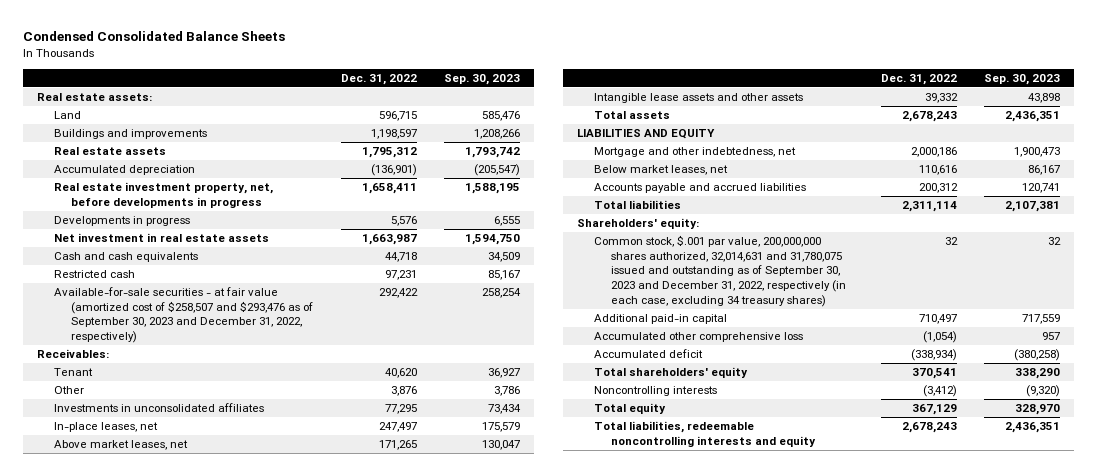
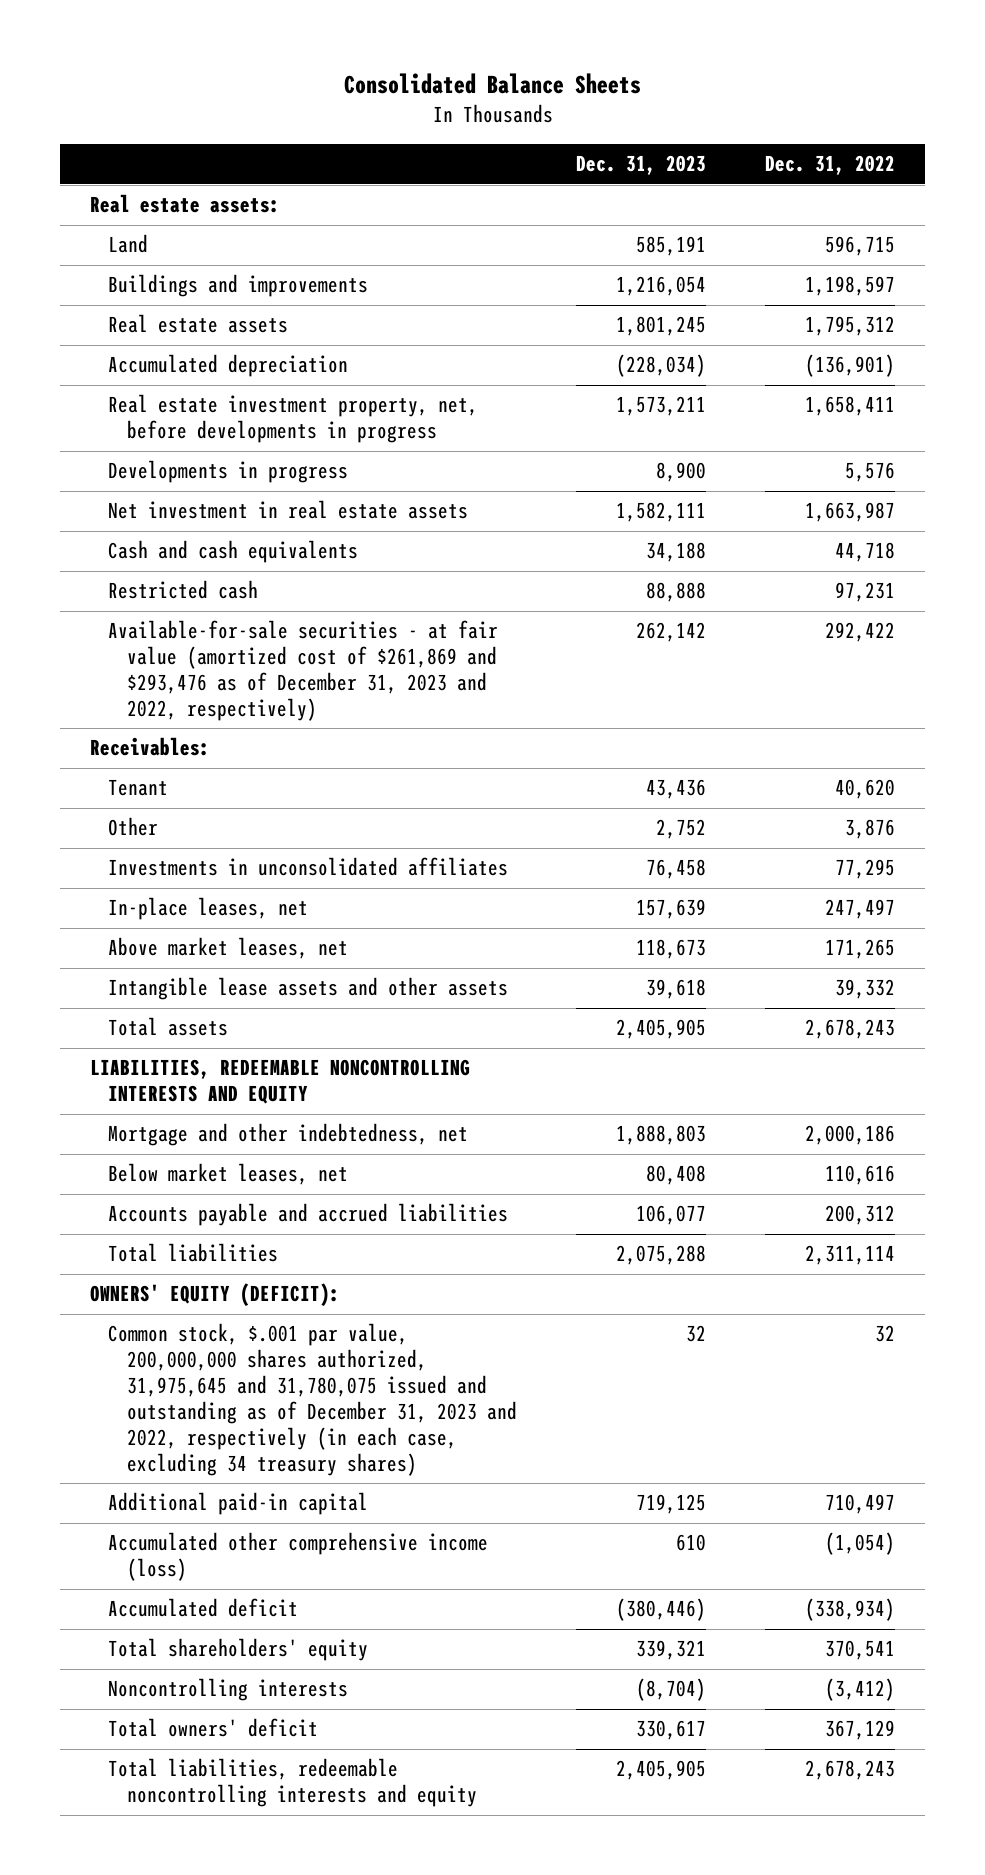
[23,31,286,42] Condensed Consolidated Balance Sheets -> [343,73,641,95] Consolidated Balance Sheets
[444,73,521,85] Sep. 30, 2023 -> none
none -> [576,155,707,176] Dec. 31, 2023
[54,287,314,344] Available-for-sale securities - at fair value (amortized cost of $258,507 and $293,476 as of September 30, 2023 and December 31, 2022, respectively) -> [108,620,499,721] Available-for-sale securities - at fair value (amortized cost of $261,869 and $293,476 as of December 31, 2023 and 2022, respectively)
[576,129,715,140] LIABILITIES AND EQUITY -> [89,1059,470,1105] LIABILITIES, REDEEMABLE NONCONTROLLING INTERESTS AND EQUITY
[576,218,699,230] Shareholders' equity: -> [89,1283,340,1307] OWNERS' EQUITY (DEFICIT):
[593,235,846,307] Common stock, $.001 par value, 200,000,000 shares authorized, 32,014,631 and 31,780,075 issued and outstanding as of September 30, 2023 and December 31, 2022, respectively (in each case, excluding 34 treasury shares) -> [108,1323,517,1476] Common stock, $.001 par value, 200,000,000 shares authorized, 31,975,645 and 31,780,075 issued and outstanding as of December 31, 2023 and 2022, respectively (in each case, excluding 34 treasury shares)
[593,332,803,343] Accumulated other comprehensive loss -> [108,1532,489,1582] Accumulated other comprehensive income (loss)
[593,403,666,415] Total equity -> [108,1718,319,1738] Total owners' deficit

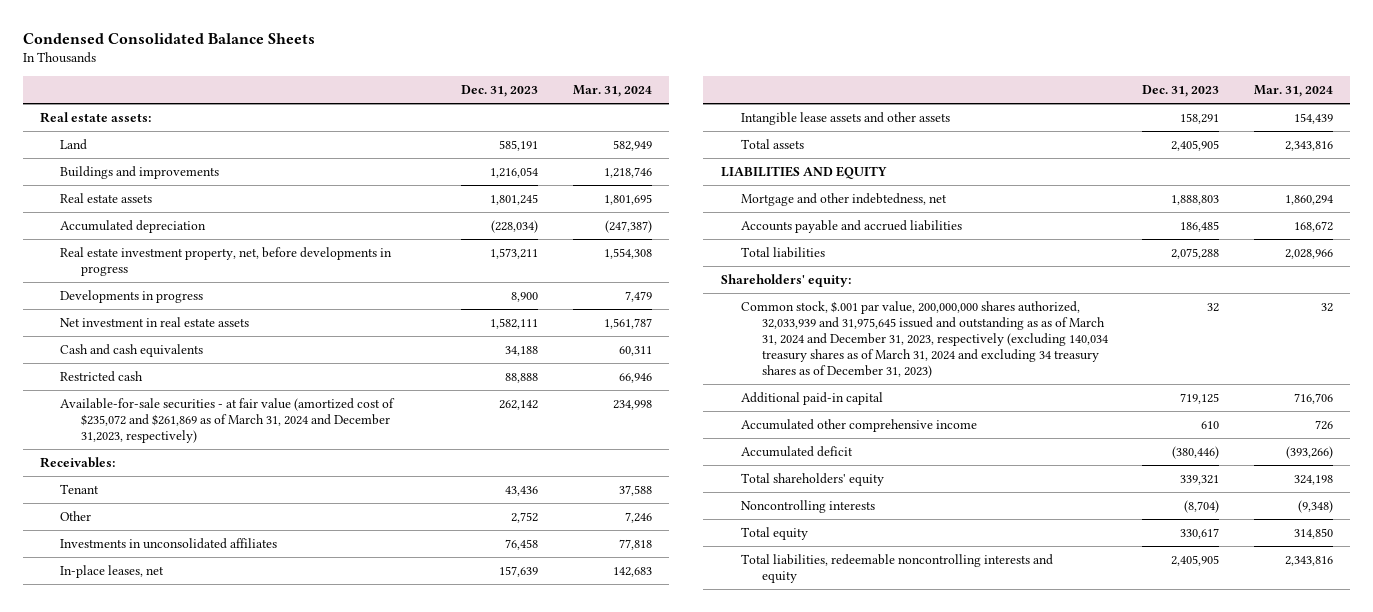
[343,73,641,95] Consolidated Balance Sheets -> [22,32,315,44] Condensed Consolidated Balance Sheets
[765,155,896,176] Dec. 31, 2022 -> none
none -> [572,85,652,98] Mar. 31, 2024
[108,620,499,721] Available-for-sale securities - at fair value (amortized cost of $261,869 and $293,476 as of December 31, 2023 and 2022, respectively) -> [60,397,396,443] Available-for-sale securities - at fair value (amortized cost of $235,072 and $261,869 as of March 31, 2024 and December 31,2023, respectively)
[108,937,349,960] Above market leases, net -> none
[646,979,707,1000] 39,618 -> [1180,112,1220,124] 158,291
[89,1059,470,1105] LIABILITIES, REDEEMABLE NONCONTROLLING INTERESTS AND EQUITY -> [720,165,887,179] LIABILITIES AND EQUITY
[108,1163,349,1186] Below market leases, net -> none
[636,1205,707,1226] 106,077 -> [1180,220,1220,232] 186,485
[89,1283,340,1307] OWNERS' EQUITY (DEFICIT): -> [720,273,851,287] Shareholders' equity:
[108,1323,517,1476] Common stock, $.001 par value, 200,000,000 shares authorized, 31,975,645 and 31,780,075 issued and outstanding as of December 31, 2023 and 2022, respectively (in each case, excluding 34 treasury shares) -> [741,300,1108,378] Common stock, $.001 par value, 200,000,000 shares authorized, 32,033,939 and 31,975,645 issued and outstanding as as of March 31, 2024 and December 31, 2023, respectively (excluding 140,034 treasury shares as of March 31, 2024 and excluding 34 treasury shares as of December 31, 2023)
[108,1532,489,1582] Accumulated other comprehensive income (loss) -> [741,418,978,432] Accumulated other comprehensive income
[108,1718,319,1738] Total owners' deficit -> [741,526,809,540] Total equity

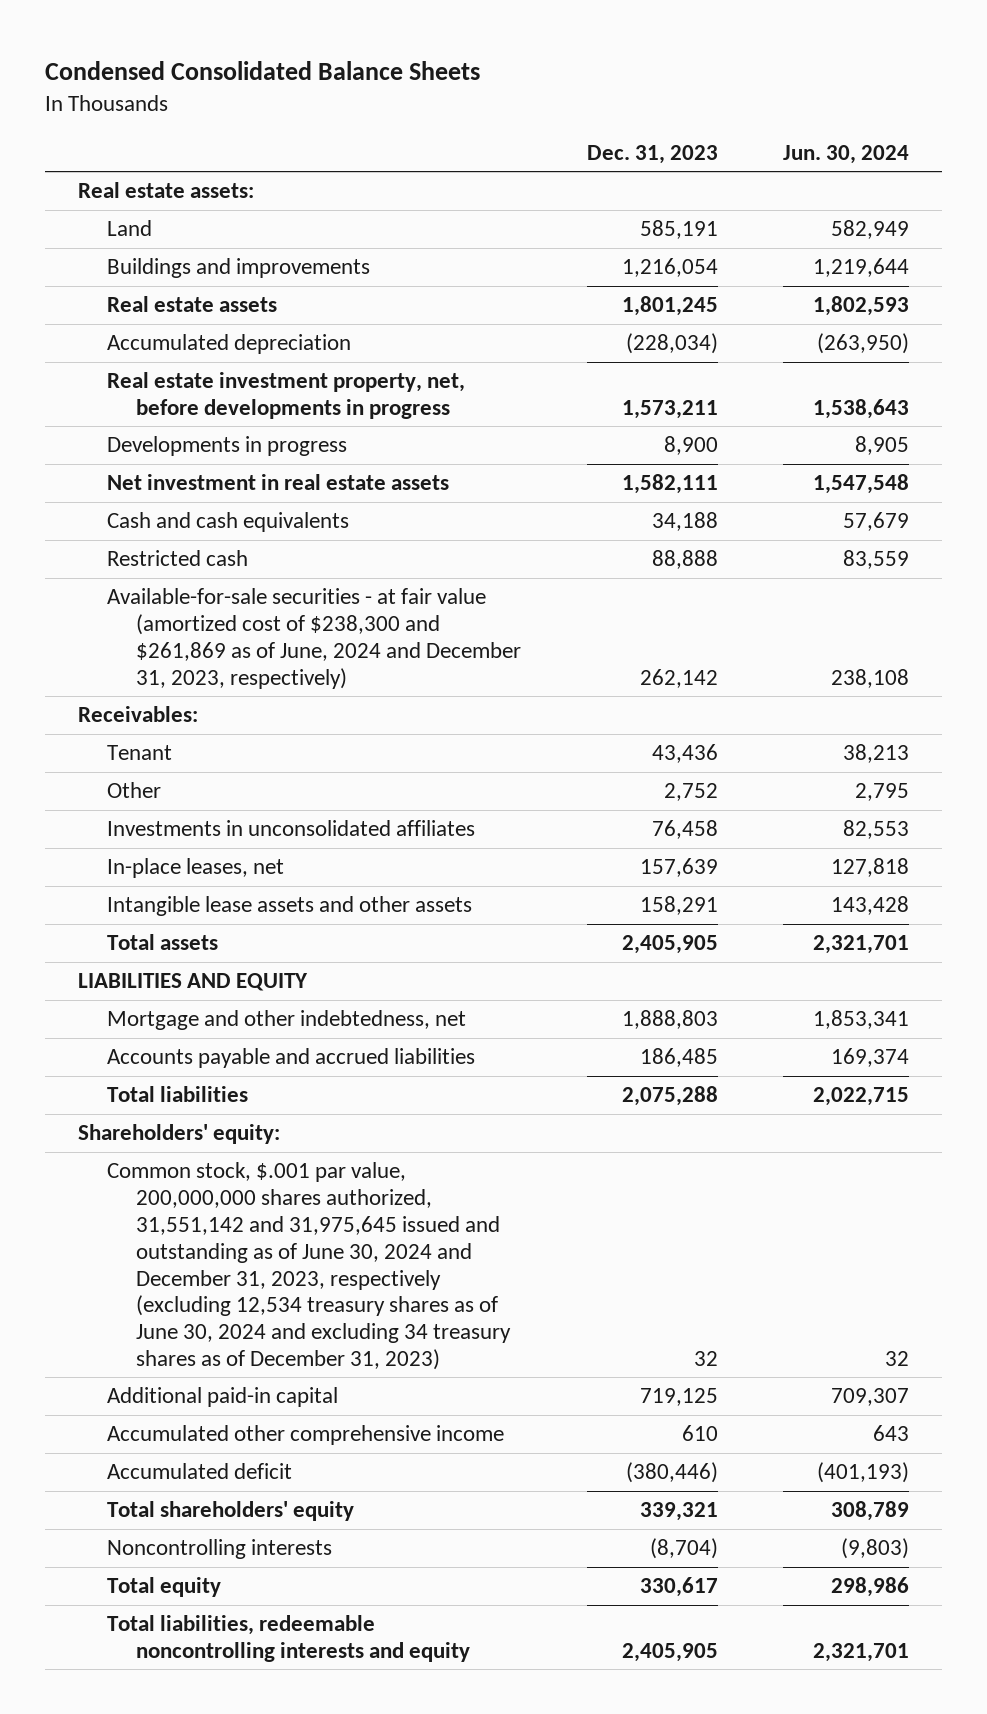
[572,85,652,98] Mar. 31, 2024 -> none
none -> [783,144,910,164] Jun. 30, 2024
[60,397,396,443] Available-for-sale securities - at fair value (amortized cost of $235,072 and $261,869 as of March 31, 2024 and December 31,2023, respectively) -> [106,588,522,689] Available-for-sale securities - at fair value (amortized cost of $238,300 and $261,869 as of June, 2024 and December 31, 2023, respectively)
[741,300,1108,378] Common stock, $.001 par value, 200,000,000 shares authorized, 32,033,939 and 31,975,645 issued and outstanding as as of March 31, 2024 and December 31, 2023, respectively (excluding 140,034 treasury shares as of March 31, 2024 and excluding 34 treasury shares as of December 31, 2023) -> [106,1162,512,1371] Common stock, $.001 par value, 200,000,000 shares authorized, 31,551,142 and 31,975,645 issued and outstanding as of June 30, 2024 and December 31, 2023, respectively (excluding 12,534 treasury shares as of June 30, 2024 and excluding 34 treasury shares as of December 31, 2023)

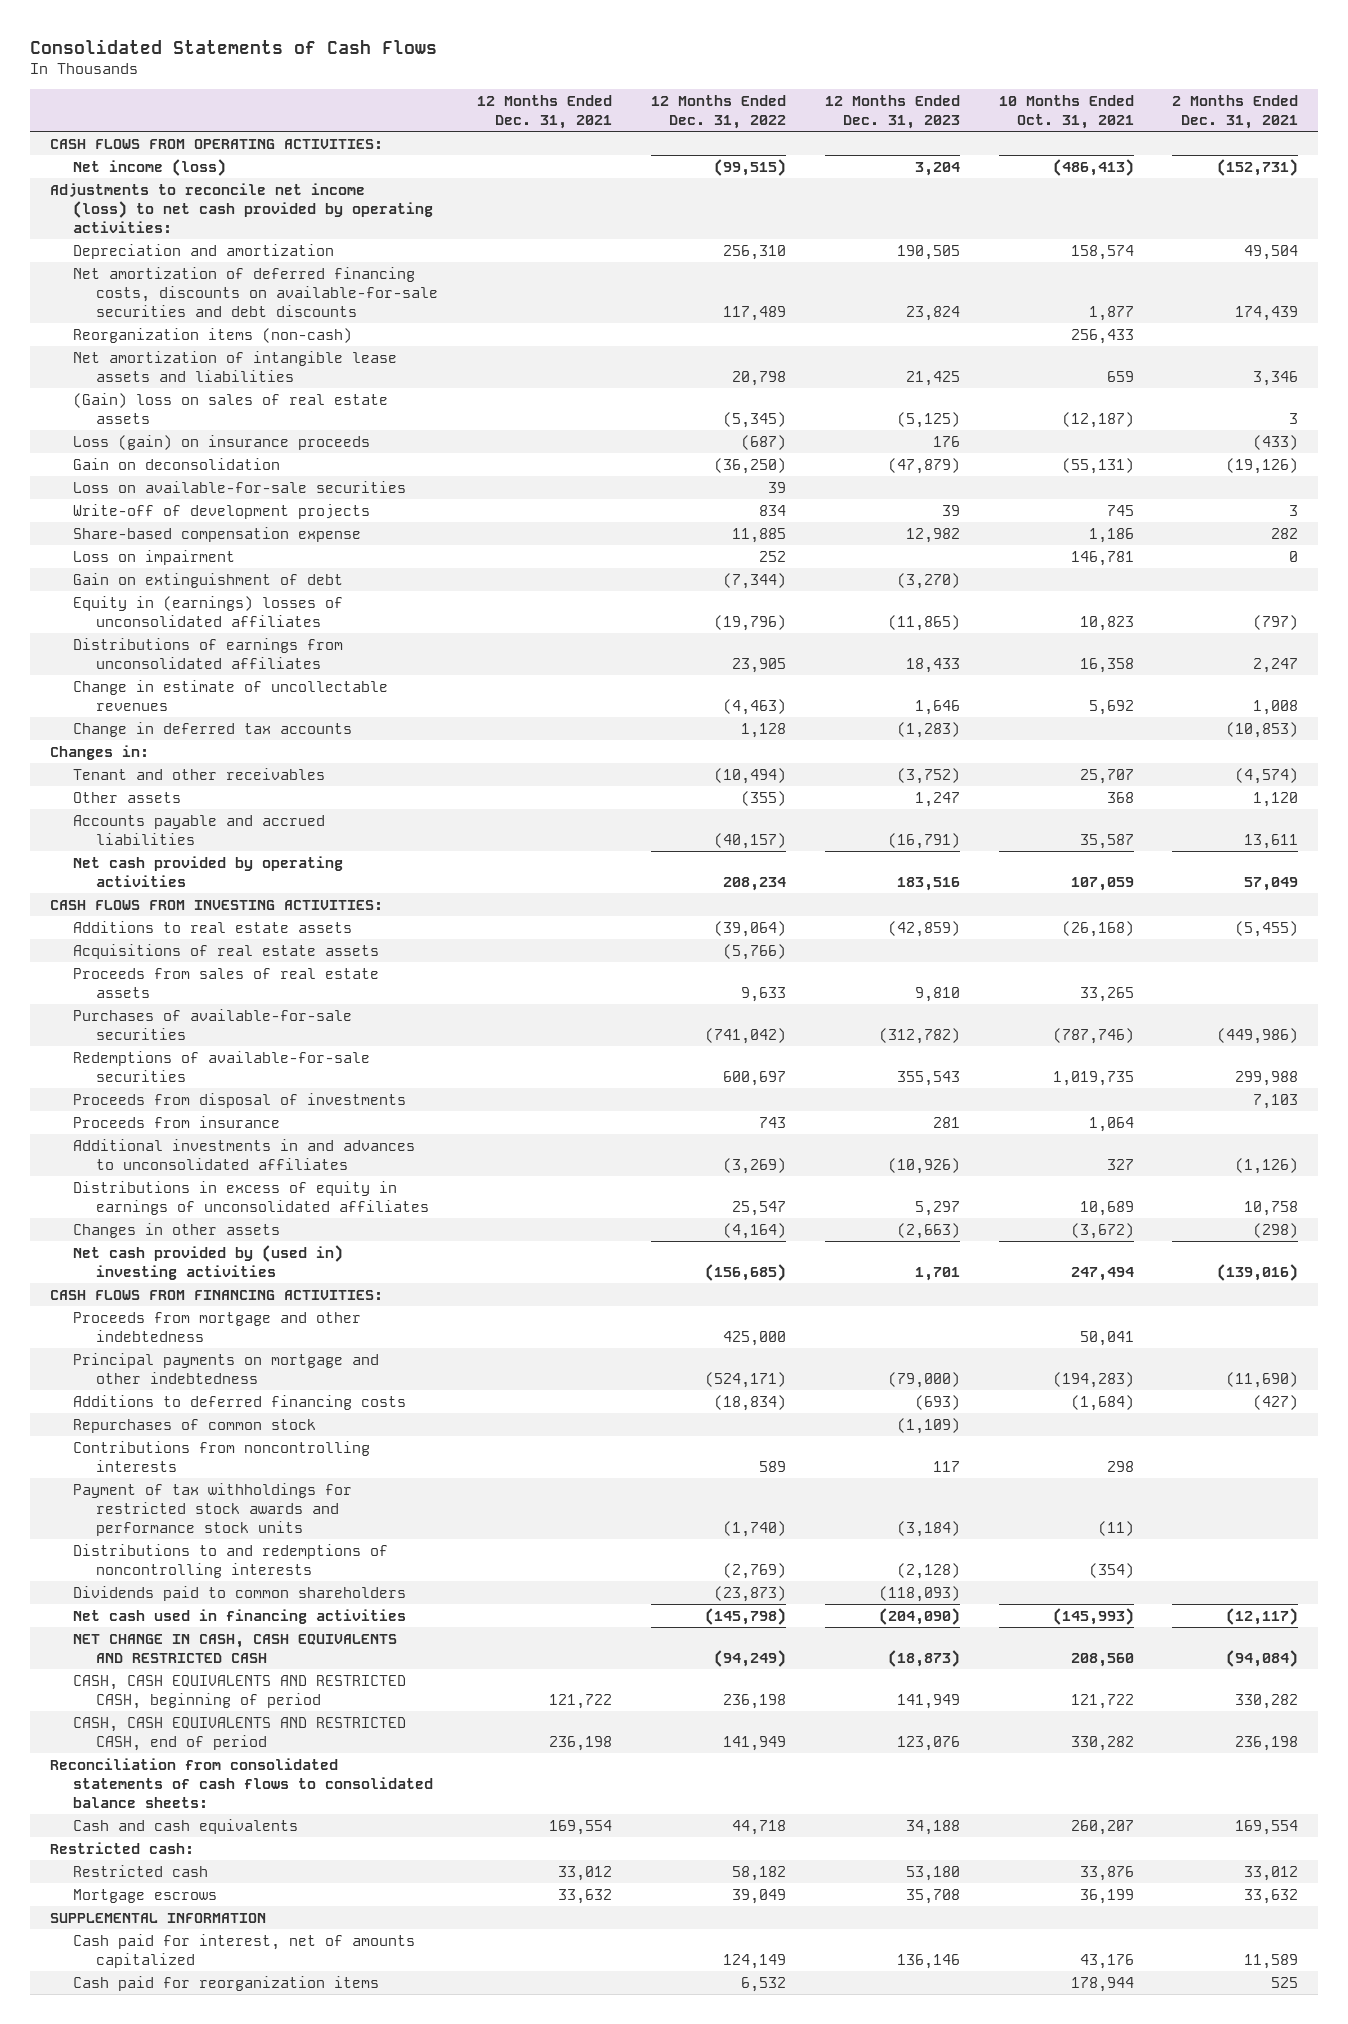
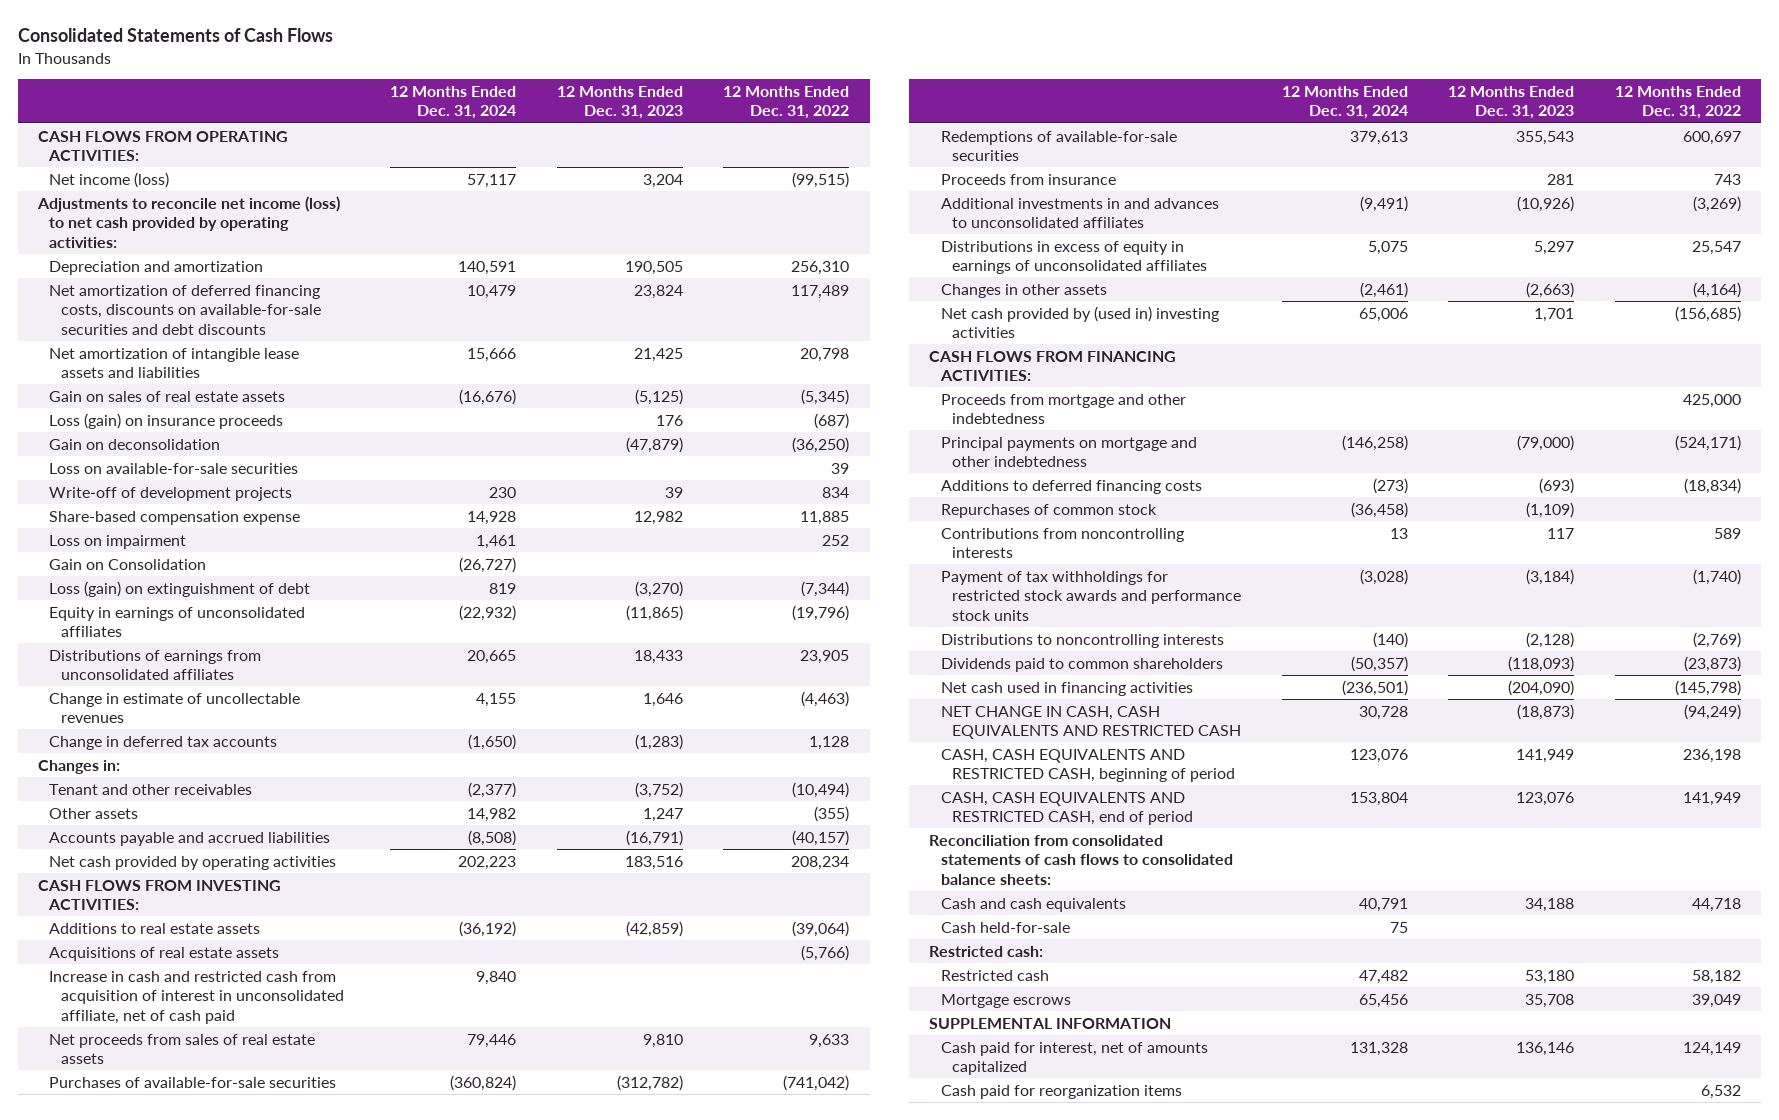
[477,95,613,130] 12 Months Ended Dec. 31, 2021 -> none
[998,95,1134,130] 10 Months Ended Oct. 31, 2021 -> none
[1172,95,1299,130] 2 Months Ended Dec. 31, 2021 -> none
none -> [390,85,517,120] 12 Months Ended Dec. 31, 2024
[72,327,352,343] Reorganization items (non-cash) -> none
[72,392,388,424] (Gain) loss on sales of real estate assets -> [49,390,286,402] Gain on sales of real estate assets
none -> [49,558,207,570] Gain on Consolidation
[72,572,343,588] Gain on extinguishment of debt -> [49,580,311,597] Loss (gain) on extinguishment of debt
[72,595,343,627] Equity in (earnings) losses of unconsolidated affiliates -> [49,606,306,638] Equity in earnings of unconsolidated affiliates
none -> [49,970,344,1024] Increase in cash and restricted cash from acquisition of interest in unconsolidated affiliate, net of cash paid
[72,967,379,998] Proceeds from sales of real estate assets -> [49,1033,316,1065] Net proceeds from sales of real estate assets
[72,1092,406,1108] Proceeds from disposal of investments -> none
[72,1543,388,1578] Distributions to and redemptions of noncontrolling interests -> [940,633,1224,648] Distributions to noncontrolling interests
none -> [940,921,1070,933] Cash held-for-sale

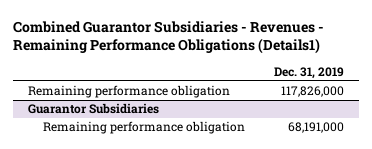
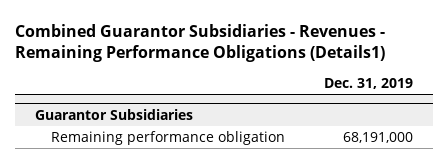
[27,85,230,99] Remaining performance obligation -> none

